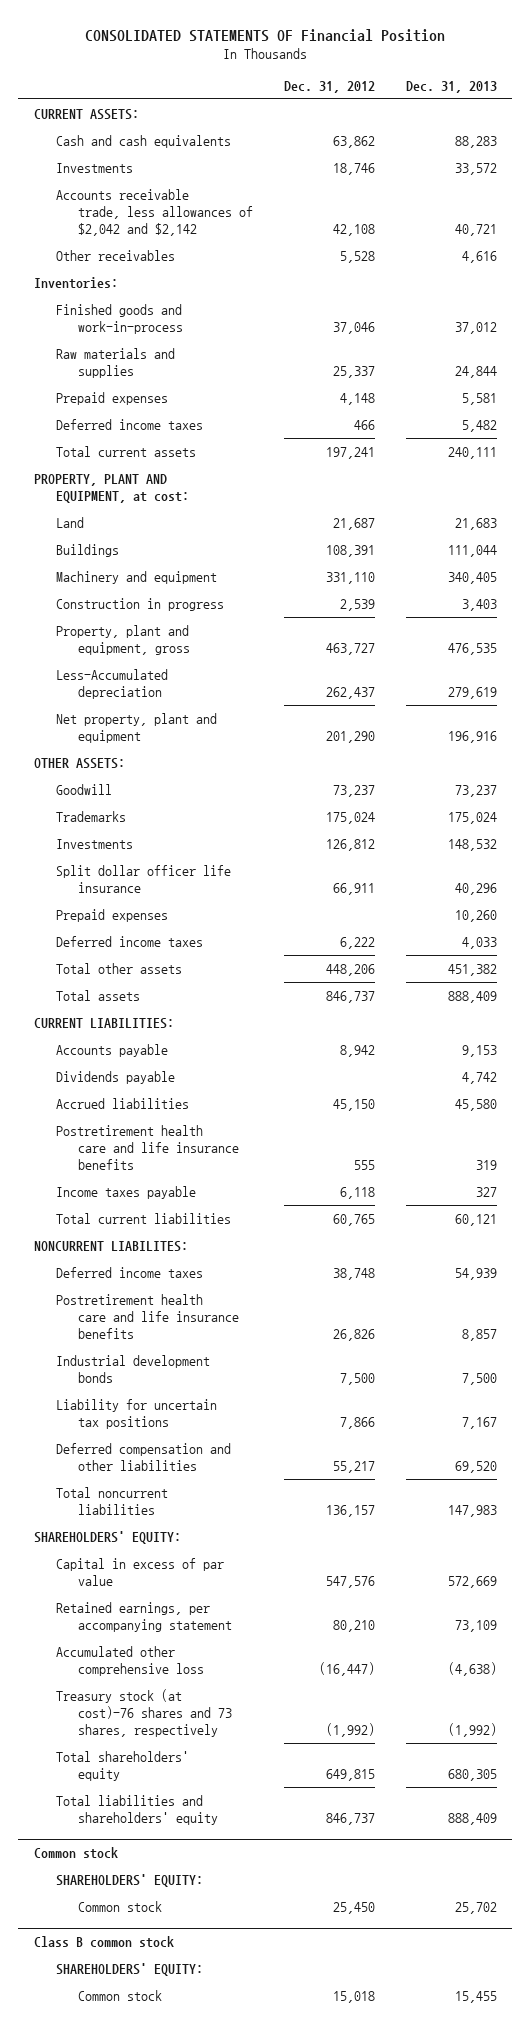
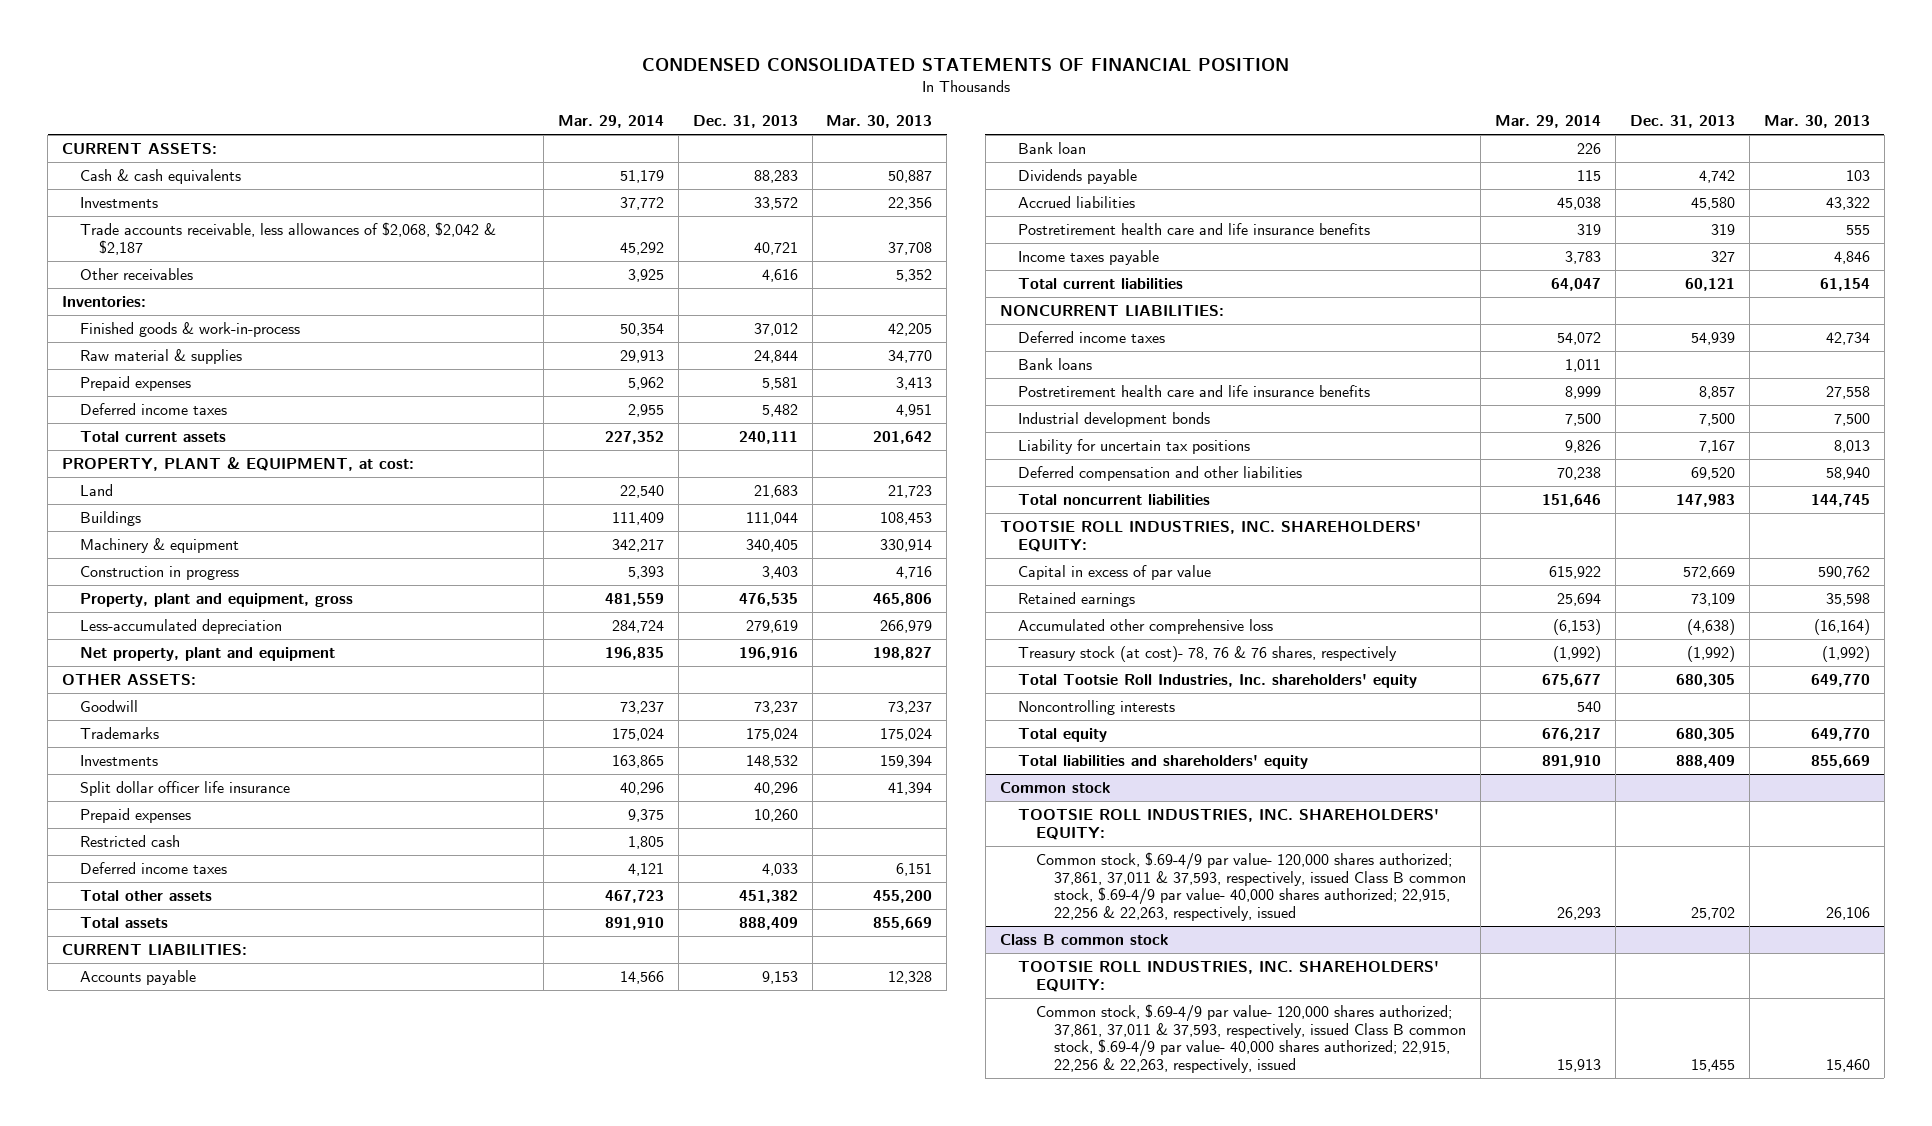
[85,28,446,42] CONSOLIDATED STATEMENTS OF Financial Position -> [642,58,1290,72] CONDENSED CONSOLIDATED STATEMENTS OF FINANCIAL POSITION
[283,80,375,93] Dec. 31, 2012 -> none
none -> [557,115,664,129] Mar. 29, 2014
none -> [826,115,933,129] Mar. 30, 2013
[55,134,231,148] Cash and cash equivalents -> [80,168,242,184] Cash & cash equivalents
[55,188,253,237] Accounts receivable trade, less allowances of $2,042 and $2,142 -> [80,221,497,255] Trade accounts receivable, less allowances of $2,068, $2,042 & $2,187
[55,303,183,335] Finished goods and work-in-process -> [80,321,301,337] Finished goods & work-in-process
[55,347,175,379] Raw materials and supplies -> [80,348,243,364] Raw material & supplies
[33,473,189,504] PROPERTY, PLANT AND EQUIPMENT, at cost: -> [62,456,415,471] PROPERTY, PLANT & EQUIPMENT, at cost:
[55,570,217,584] Machinery and equipment -> [80,537,240,553] Machinery & equipment
[55,668,168,700] Less-Accumulated depreciation -> [80,618,283,634] Less-accumulated depreciation
none -> [80,834,181,847] Restricted cash
none -> [1017,141,1086,154] Bank loan
[33,1240,188,1252] NONCURRENT LIABILITES: -> [999,304,1224,316] NONCURRENT LIABILITIES:
none -> [1017,357,1092,370] Bank loans
[33,1530,181,1544] SHAREHOLDERS' EQUITY: -> none
none -> [999,520,1421,552] TOOTSIE ROLL INDUSTRIES, INC. SHAREHOLDERS' EQUITY:
[55,1601,232,1633] Retained earnings, per accompanying statement -> [1017,591,1135,607] Retained earnings
[55,1688,232,1738] Treasury stock (at cost)-76 shares and 73 shares, respectively -> [1017,645,1397,662] Treasury stock (at cost)- 78, 76 & 76 shares, respectively
[55,1750,189,1782] Total shareholders' equity -> [1017,673,1417,688] Total Tootsie Roll Industries, Inc. shareholders' equity
none -> [1017,699,1175,715] Noncontrolling interests
none -> [1017,727,1107,742] Total equity
[55,1873,203,1887] SHAREHOLDERS' EQUITY: -> none
none -> [1017,808,1439,840] TOOTSIE ROLL INDUSTRIES, INC. SHAREHOLDERS' EQUITY:
[77,1900,162,1912] Common stock -> [1036,851,1467,922] Common stock, $.69-4/9 par value- 120,000 shares authorized; 37,861, 37,011 & 37,593, respectively, issued Class B common stock, $.69-4/9 par value- 40,000 shares authorized; 22,915, 22,256 & 22,263, respectively, issued
[55,1962,203,1976] SHAREHOLDERS' EQUITY: -> none
none -> [1017,960,1439,992] TOOTSIE ROLL INDUSTRIES, INC. SHAREHOLDERS' EQUITY:
[77,1989,162,2001] Common stock -> [1036,1003,1467,1074] Common stock, $.69-4/9 par value- 120,000 shares authorized; 37,861, 37,011 & 37,593, respectively, issued Class B common stock, $.69-4/9 par value- 40,000 shares authorized; 22,915, 22,256 & 22,263, respectively, issued

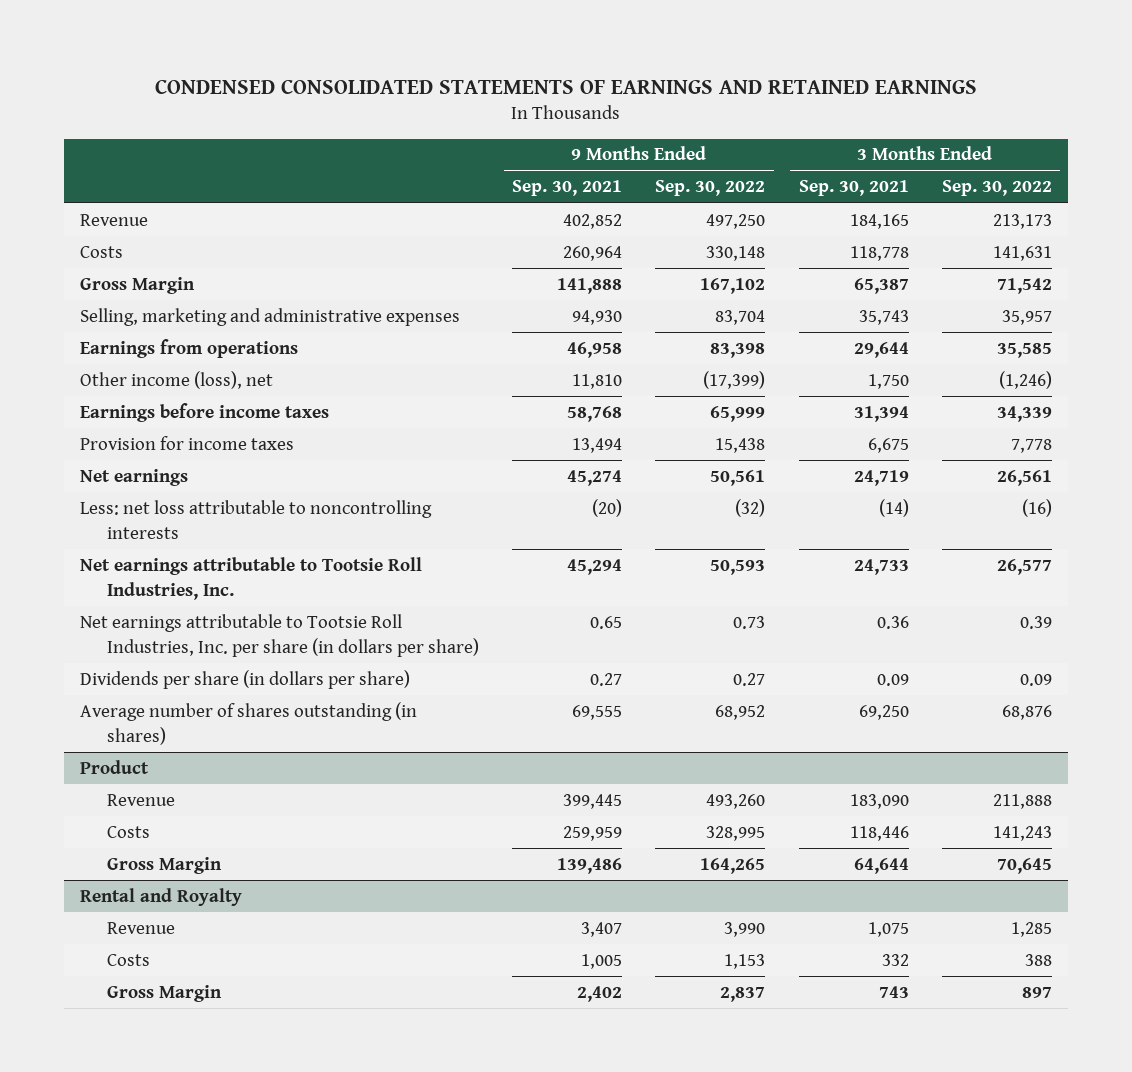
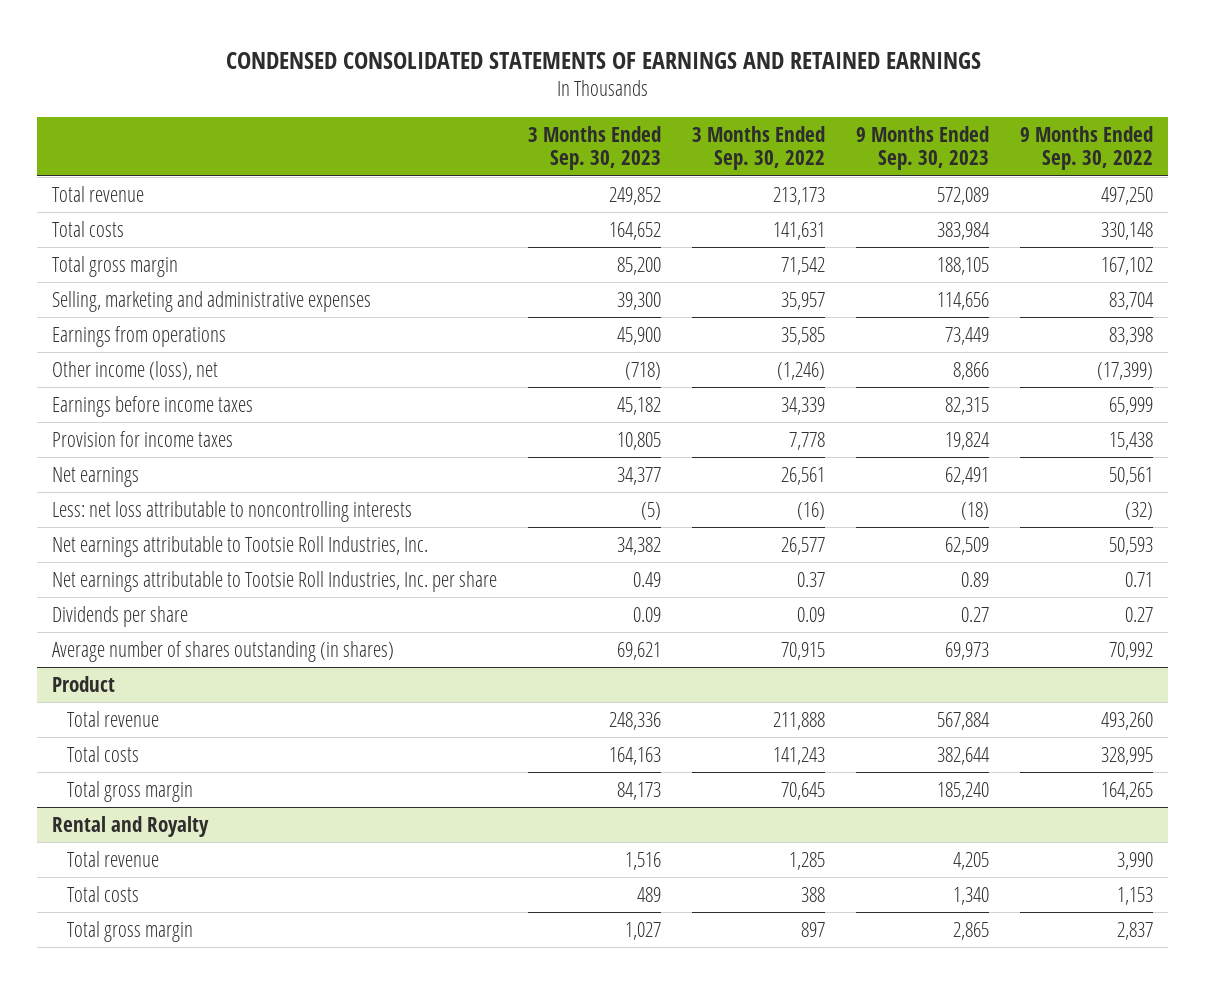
[512,180,623,197] Sep. 30, 2021 -> none
[798,180,909,197] Sep. 30, 2021 -> none
none -> [528,125,662,171] 3 Months Ended Sep. 30, 2023
none -> [855,125,989,171] 9 Months Ended Sep. 30, 2023
[80,213,149,226] Revenue -> [52,185,145,202] Total revenue
[80,245,124,258] Costs -> [52,220,125,237] Total costs
[80,276,196,294] Gross Margin -> [52,255,179,277] Total gross margin
[80,613,480,657] Net earnings attributable to Tootsie Roll Industries, Inc. per share (in dollars per share) -> [52,570,498,592] Net earnings attributable to Tootsie Roll Industries, Inc. per share
[733,615,766,629] 0.73 -> [1124,571,1153,587] 0.71
[1019,615,1052,629] 0.39 -> [797,571,826,587] 0.37
[80,669,411,689] Dividends per share (in dollars per share) -> [52,605,189,627] Dividends per share
[715,704,766,720] 68,952 -> [1108,641,1153,660] 70,992
[1001,704,1052,720] 68,876 -> [781,641,826,660] 70,915
[107,793,176,806] Revenue -> [66,710,159,727] Total revenue
[107,825,151,838] Costs -> [66,745,139,762] Total costs
[107,856,223,874] Gross Margin -> [66,780,193,802] Total gross margin
[107,921,176,934] Revenue -> [66,850,159,867] Total revenue
[107,953,151,966] Costs -> [66,885,139,902] Total costs
[107,984,223,1002] Gross Margin -> [66,920,193,942] Total gross margin

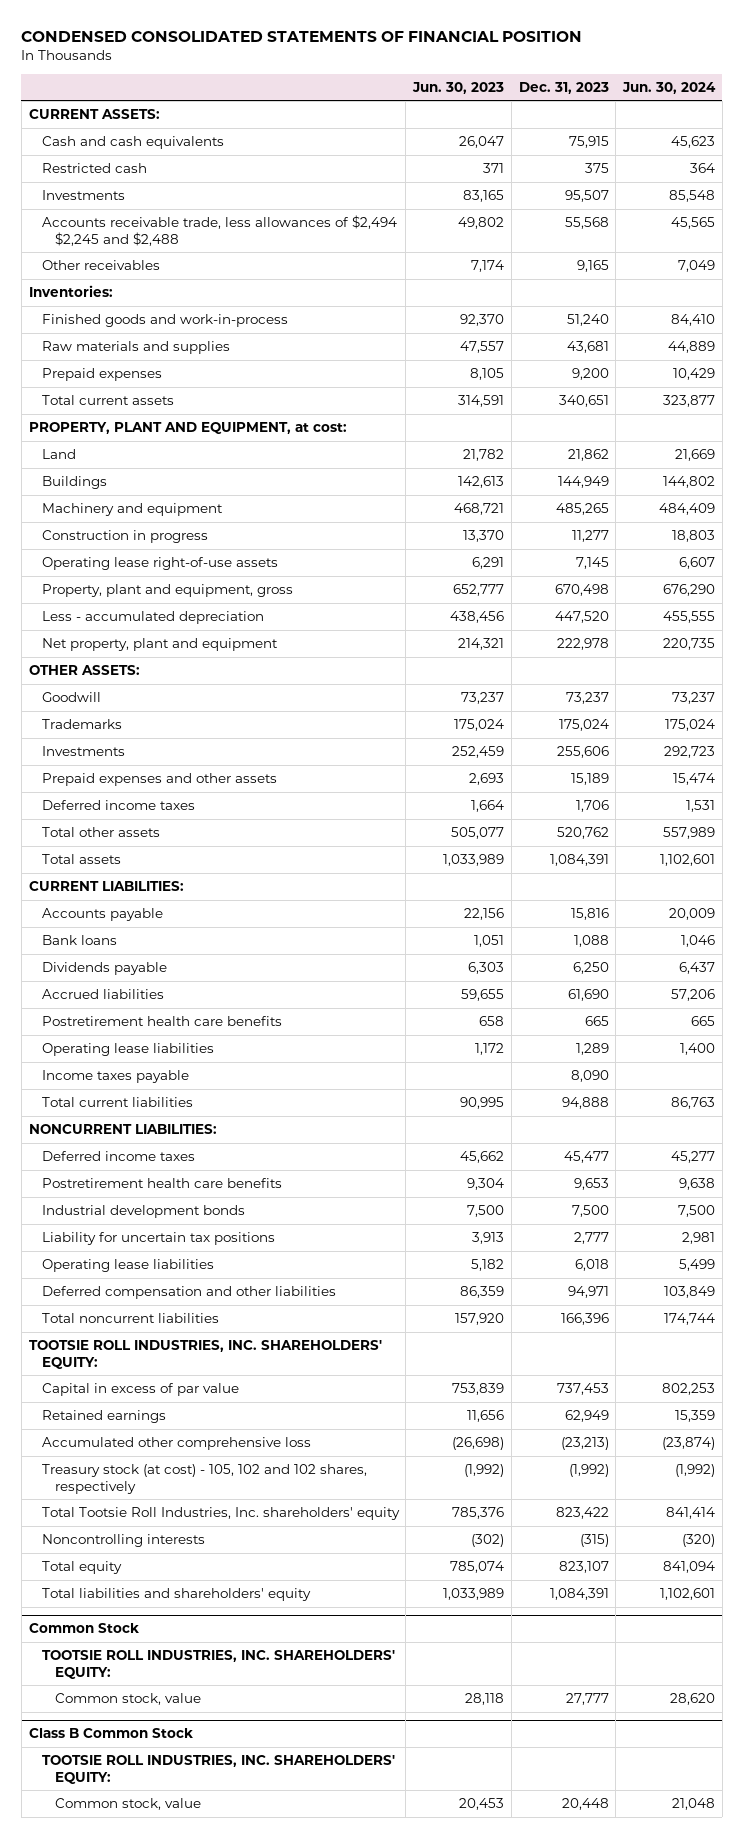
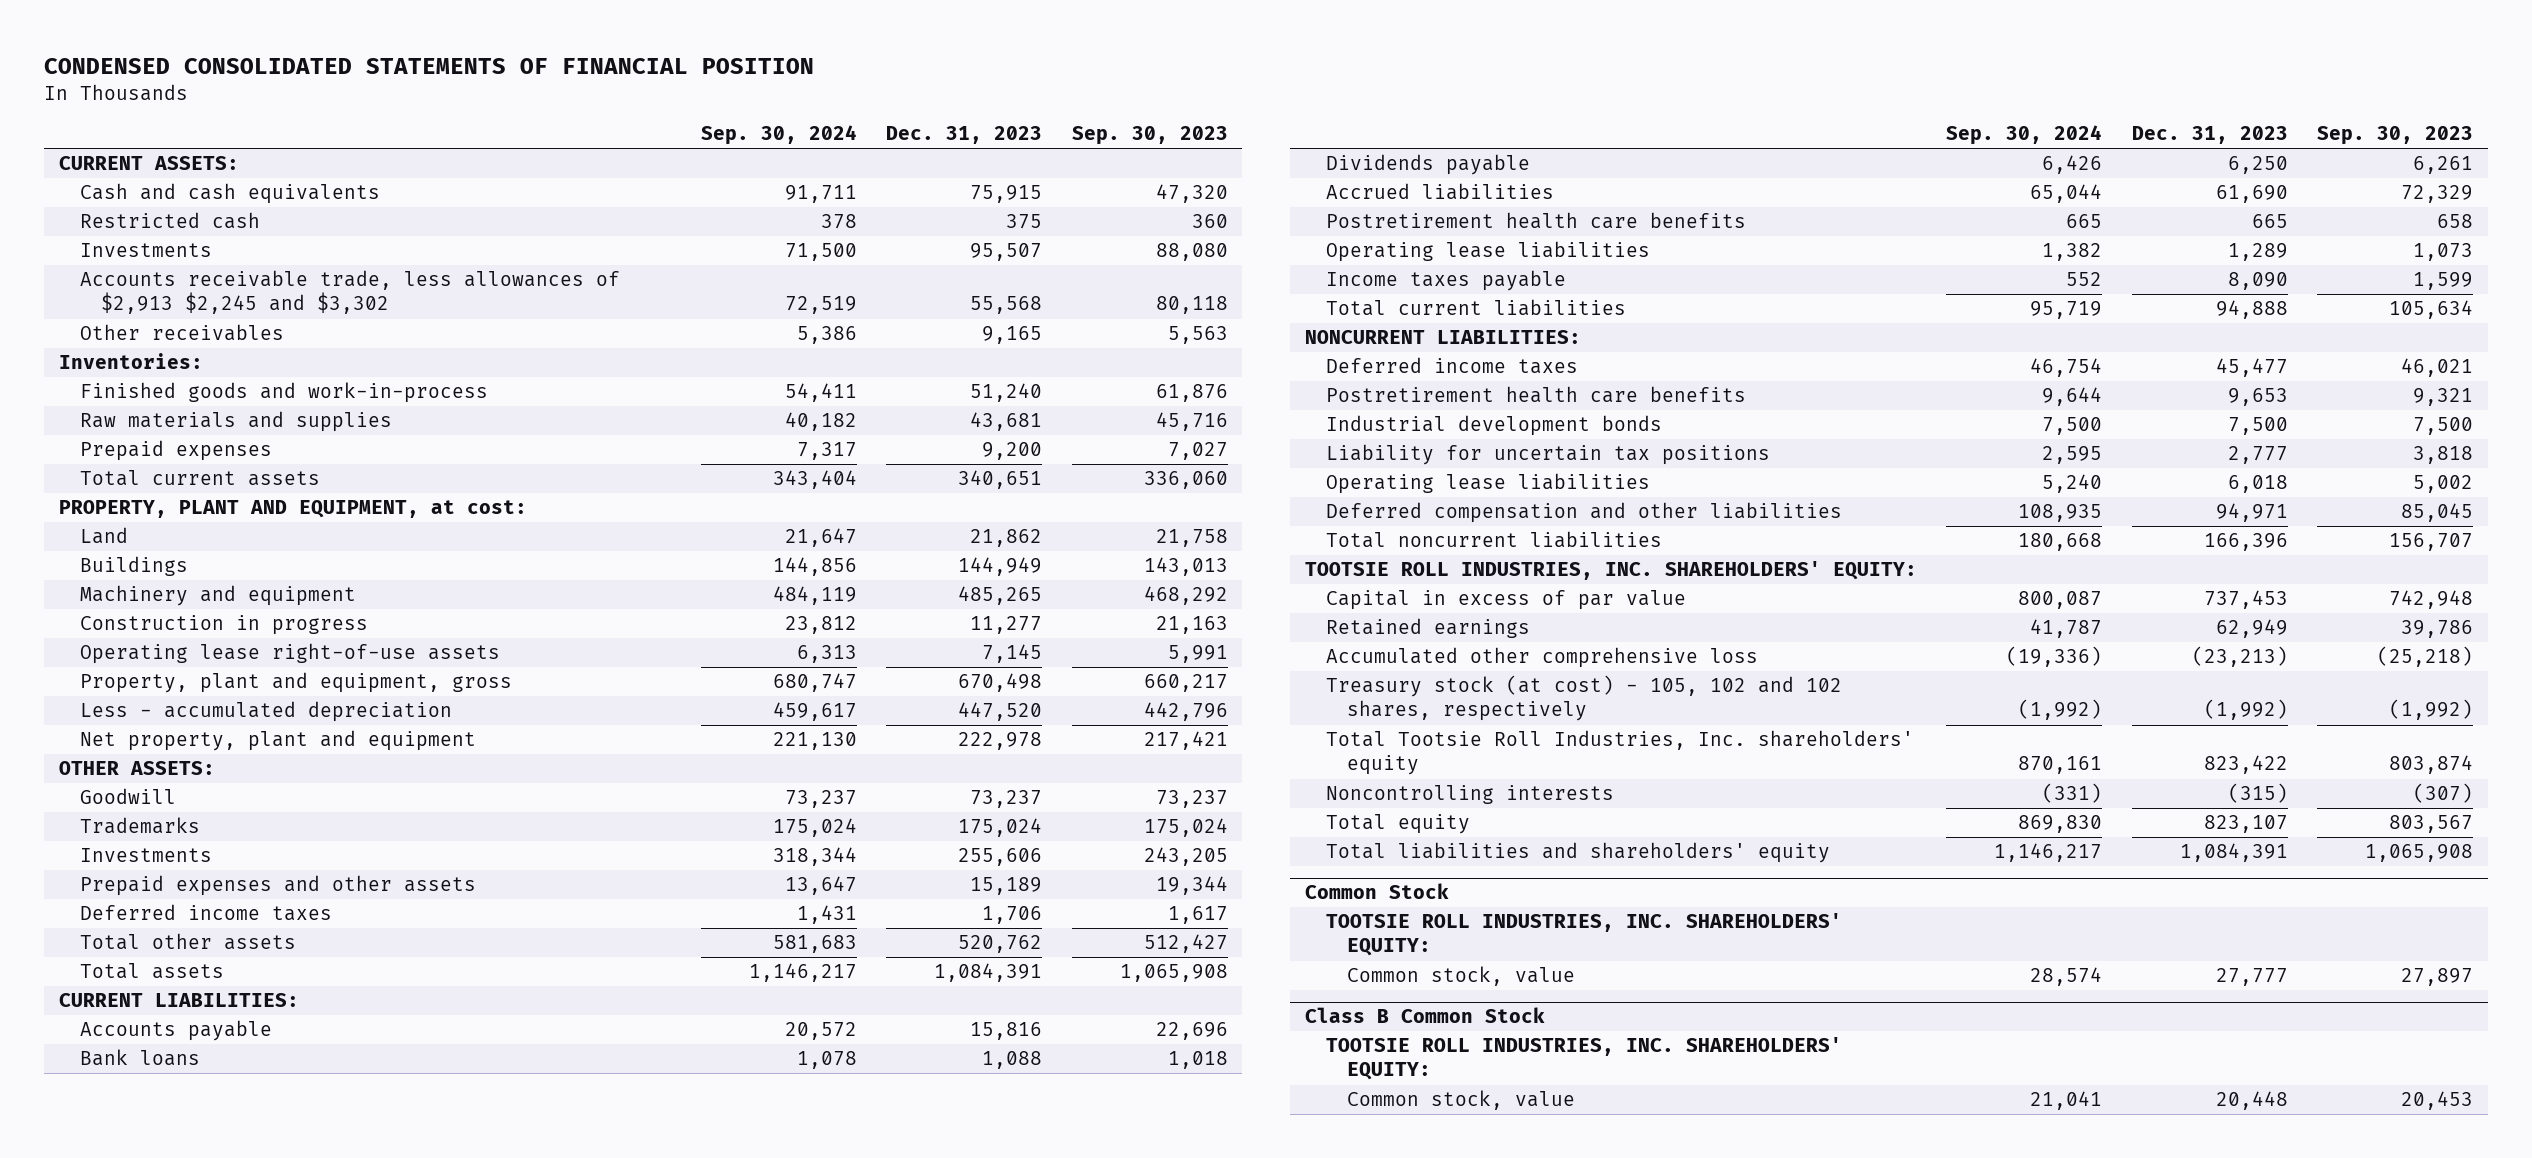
[412,81,505,94] Jun. 30, 2023 -> none
[621,81,716,94] Jun. 30, 2024 -> none
none -> [700,125,857,146] Sep. 30, 2024
none -> [1071,126,1228,146] Sep. 30, 2023
[41,215,397,246] Accounts receivable trade, less allowances of $2,494 $2,245 and $2,488 -> [80,270,621,315] Accounts receivable trade, less allowances of $2,913 $2,245 and $3,302

